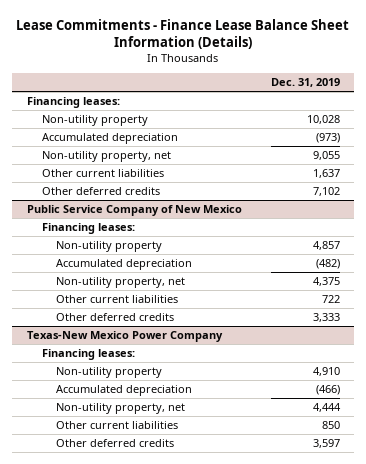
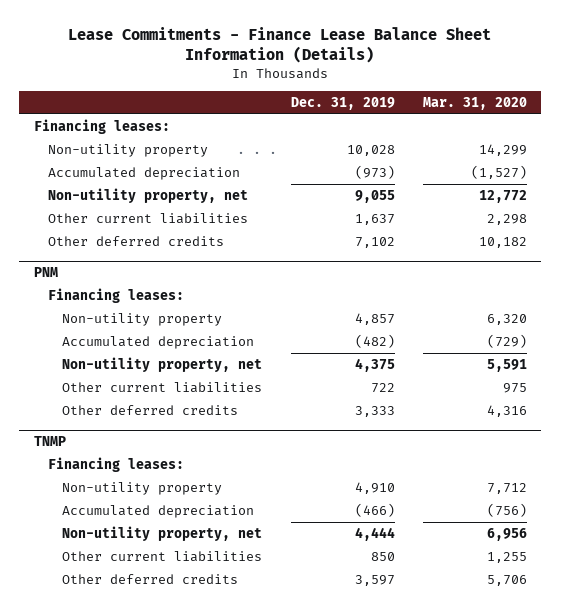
none -> [423,96,528,110] Mar. 31, 2020
[26,205,242,217] Public Service Company of New Mexico -> [33,267,58,278] PNM
[26,331,223,343] Texas-New Mexico Power Company -> [33,436,66,447] TNMP

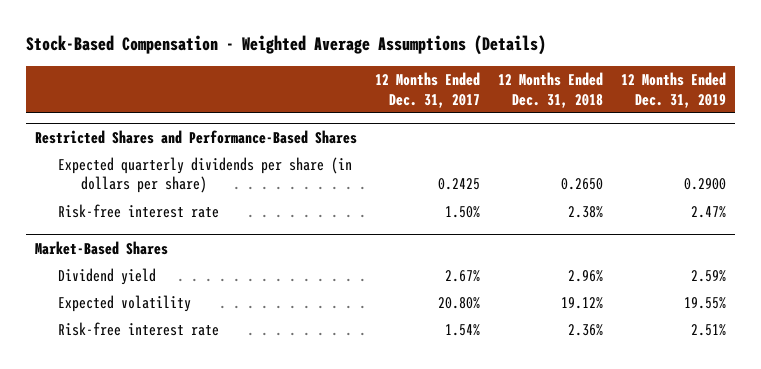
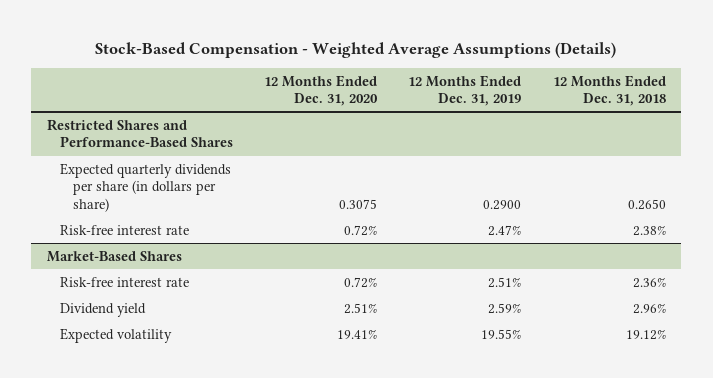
[374,72,480,108] 12 Months Ended Dec. 31, 2017 -> none
none -> [264,74,379,107] 12 Months Ended Dec. 31, 2020
[58,322,220,337] Risk-free interest rate -> [59,276,189,287] Risk-free interest rate

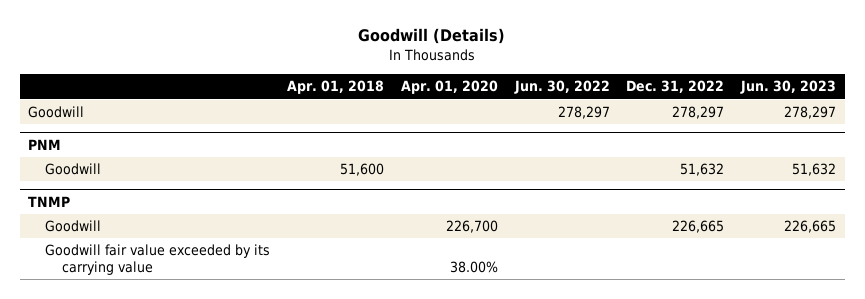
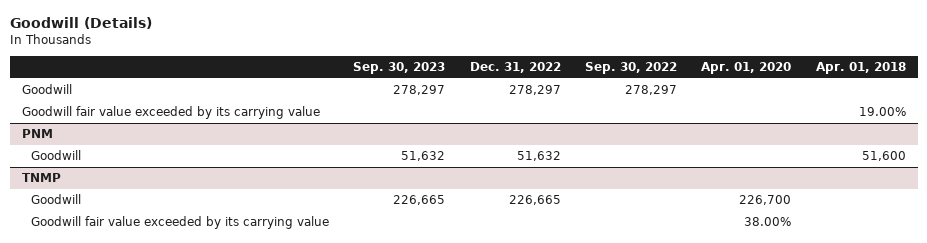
[513,80,610,95] Jun. 30, 2022 -> none
[740,80,837,95] Jun. 30, 2023 -> none
none -> [353,62,446,75] Sep. 30, 2023
none -> [584,62,677,75] Sep. 30, 2022
none -> [21,106,320,120] Goodwill fair value exceeded by its carrying value

